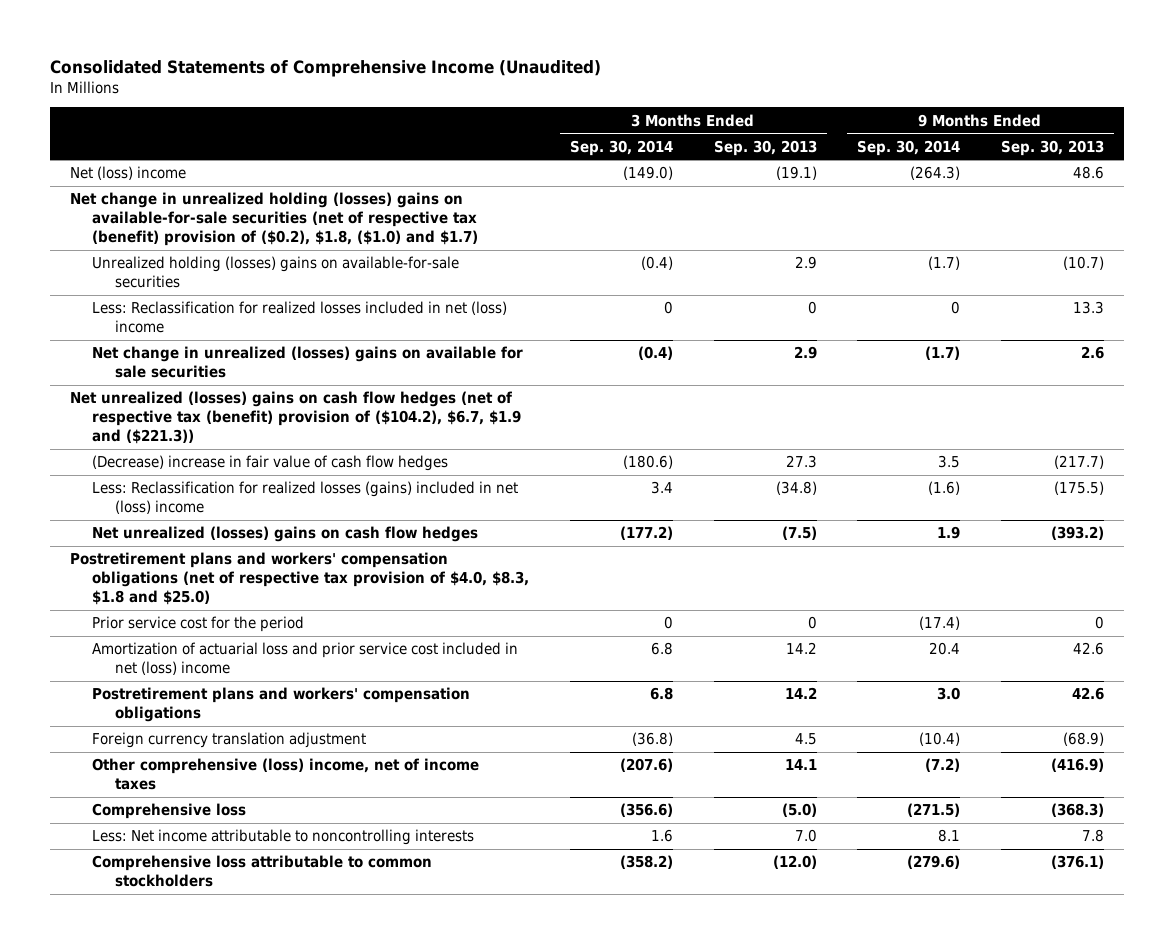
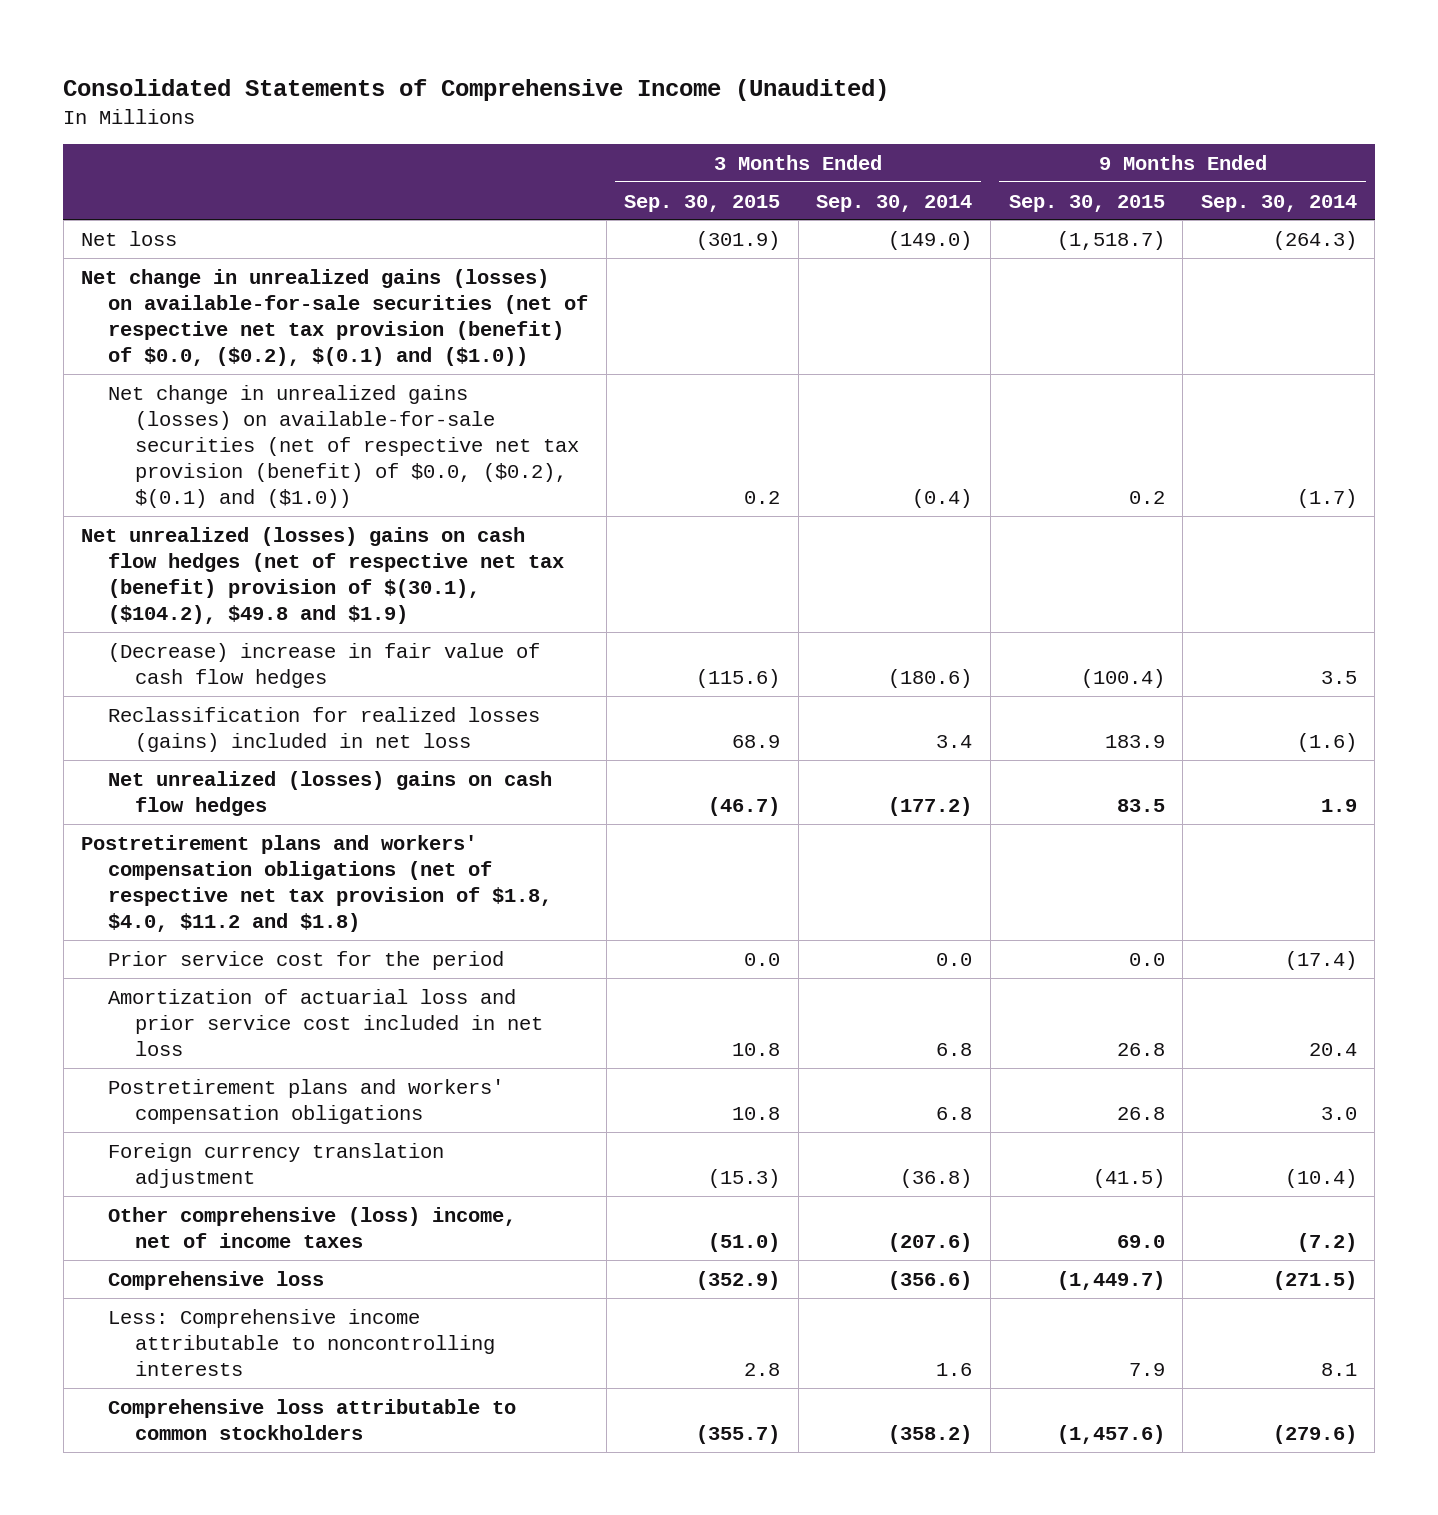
[713,139,817,156] Sep. 30, 2013 -> none
[1000,139,1104,156] Sep. 30, 2013 -> none
none -> [624,194,781,212] Sep. 30, 2015
none -> [1008,194,1165,212] Sep. 30, 2015
[92,256,460,289] Unrealized holding (losses) gains on available-for-sale securities -> none
[92,301,508,334] Less: Reclassification for realized losses included in net (loss) income -> none
[70,166,187,181] Net (loss) income -> [81,230,178,246] Net loss
[70,192,479,247] Net change in unrealized holding (losses) gains on available-for-sale securities (net of respective tax (benefit) provision of ($0.2), $1.8, ($1.0) and $1.7) -> [81,268,589,367] Net change in unrealized gains (losses) on available-for-sale securities (net of respective net tax provision (benefit) of $0.0, ($0.2), $(0.1) and ($1.0))
[92,346,524,379] Net change in unrealized (losses) gains on available for sale securities -> [108,384,580,509] Net change in unrealized gains (losses) on available-for-sale securities (net of respective net tax provision (benefit) of $0.0, ($0.2), $(0.1) and ($1.0))
[70,391,522,445] Net unrealized (losses) gains on cash flow hedges (net of respective tax (benefit) provision of ($104.2), $6.7, $1.9 and ($221.3)) -> [81,526,565,625] Net unrealized (losses) gains on cash flow hedges (net of respective net tax (benefit) provision of $(30.1), ($104.2), $49.8 and $1.9)
[92,481,519,515] Less: Reclassification for realized losses (gains) included in net (loss) income -> [108,706,541,752] Reclassification for realized losses (gains) included in net loss
[70,552,530,606] Postretirement plans and workers' compensation obligations (net of respective tax provision of $4.0, $8.3, $1.8 and $25.0) -> [81,834,553,933] Postretirement plans and workers' compensation obligations (net of respective net tax provision of $1.8, $4.0, $11.2 and $1.8)
[663,616,673,630] 0 -> [936,952,973,966] 0.0
[92,642,519,676] Amortization of actuarial loss and prior service cost included in net (loss) income -> [108,988,544,1056] Amortization of actuarial loss and prior service cost included in net loss
[92,829,475,846] Less: Net income attributable to noncontrolling interests -> [108,1308,496,1376] Less: Comprehensive income attributable to noncontrolling interests

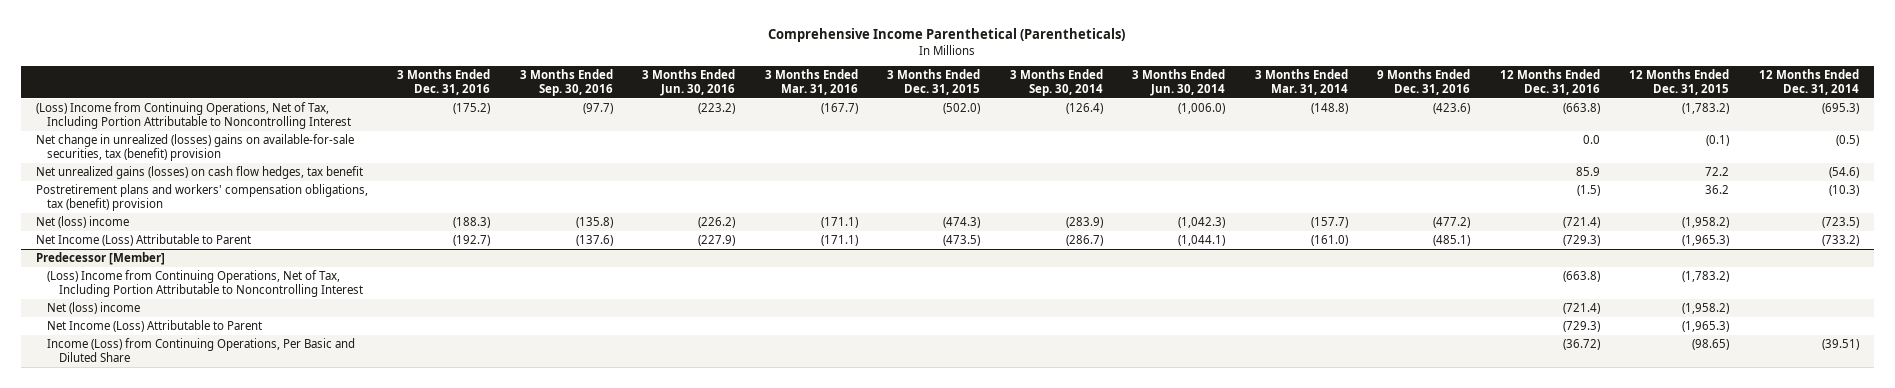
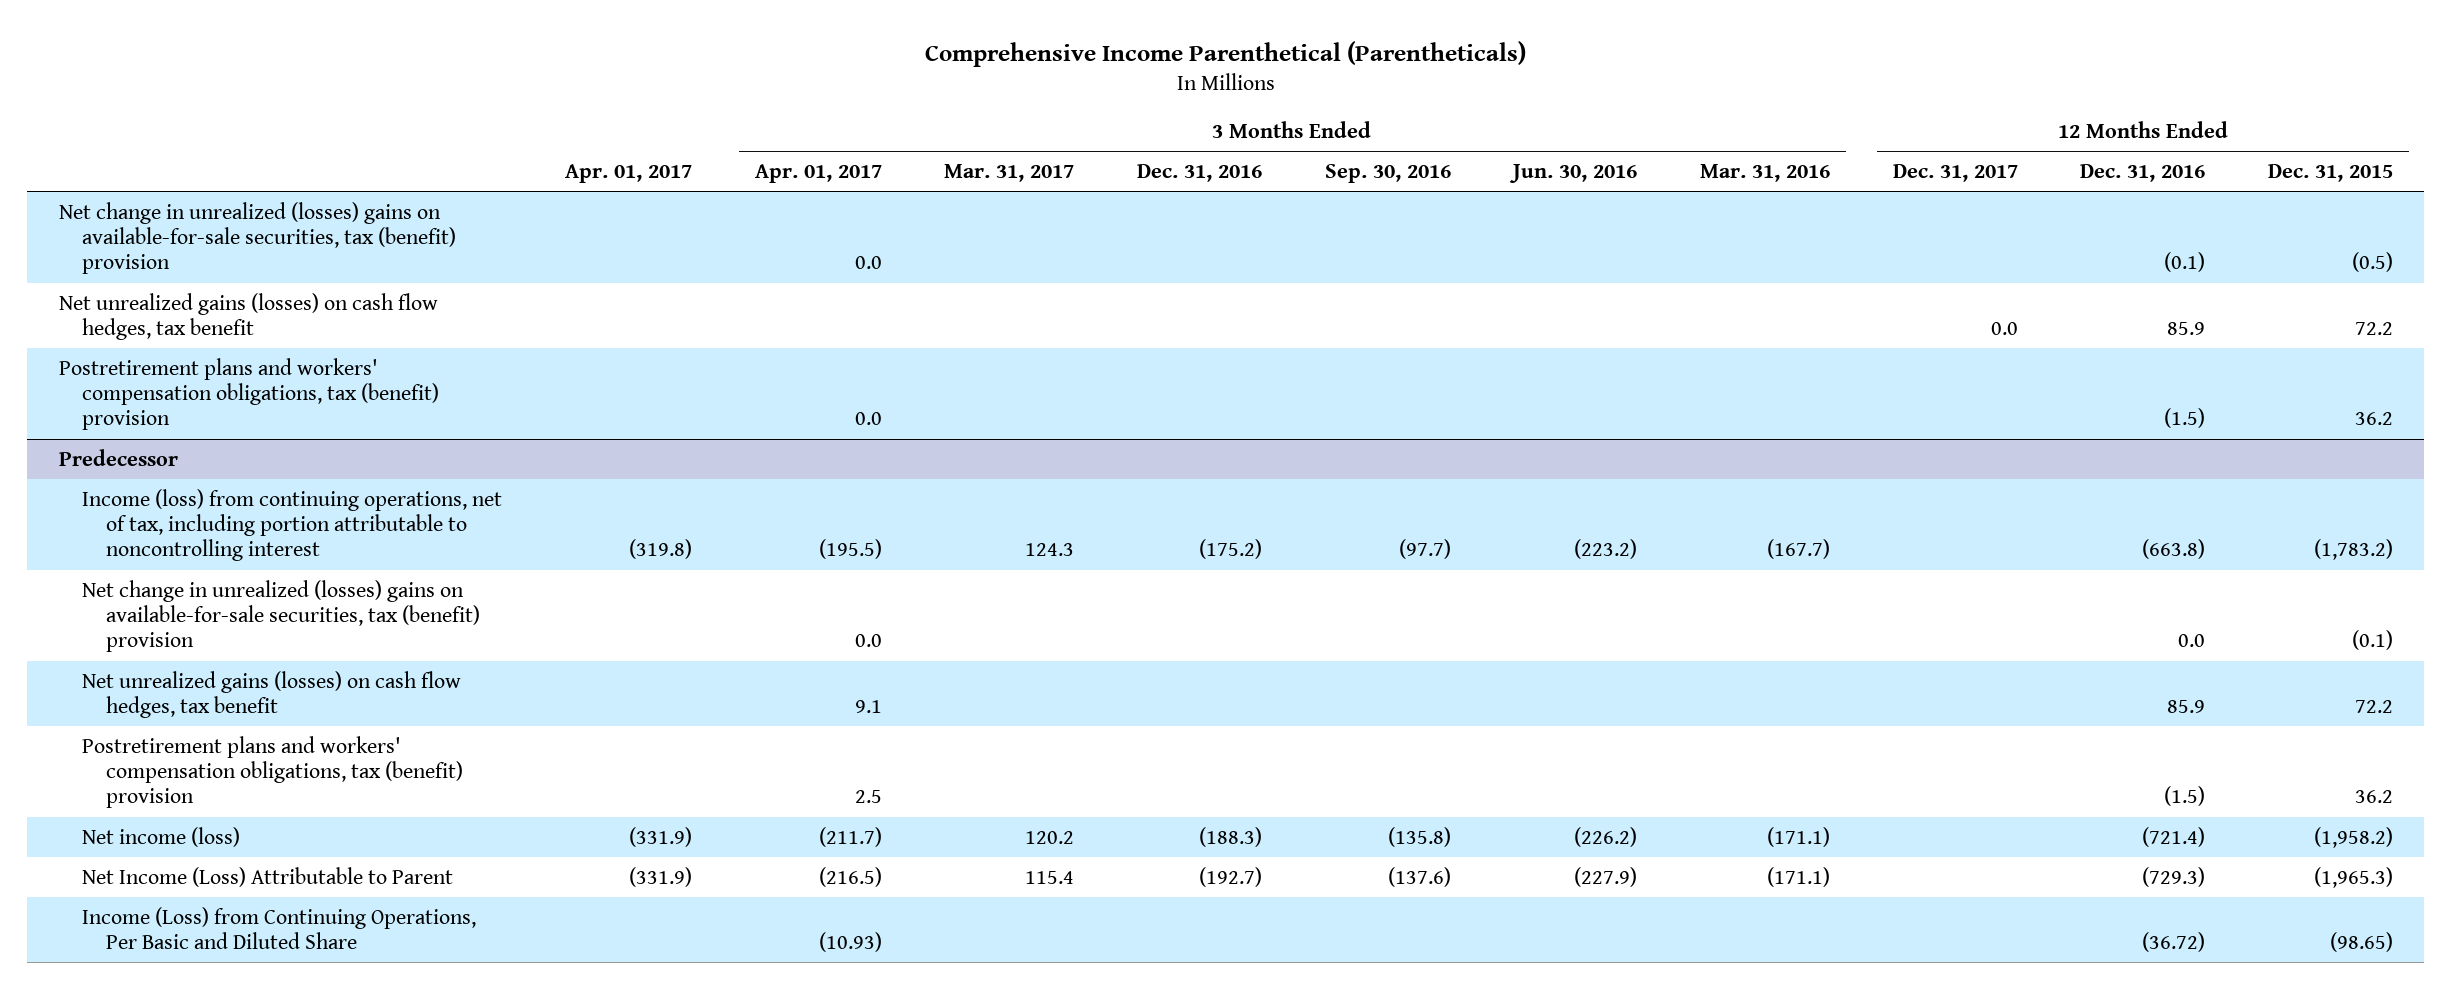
[887,69,981,95] 3 Months Ended Dec. 31, 2015 -> none
[1009,69,1103,96] 3 Months Ended Sep. 30, 2014 -> none
[1132,69,1226,96] 3 Months Ended Jun. 30, 2014 -> none
[1254,69,1348,95] 3 Months Ended Mar. 31, 2014 -> none
[1377,69,1471,95] 9 Months Ended Dec. 31, 2016 -> none
[1758,69,1859,95] 12 Months Ended Dec. 31, 2014 -> none
none -> [564,163,692,183] Apr. 01, 2017
none -> [754,163,882,183] Apr. 01, 2017
none -> [944,163,1075,182] Mar. 31, 2017
none -> [1892,163,2018,182] Dec. 31, 2017
none -> [58,201,457,275] Net change in unrealized (losses) gains on available-for-sale securities, tax (benefit) provision
none -> [58,292,438,340] Net unrealized gains (losses) on cash flow hedges, tax benefit
none -> [58,357,440,431] Postretirement plans and workers' compensation obligations, tax (benefit) provision
none -> [58,448,178,466] Predecessor
[35,102,352,129] (Loss) Income from Continuing Operations, Net of Tax, Including Portion Attributable to Noncontrolling Interest -> [82,488,503,562] Income (loss) from continuing operations, net of tax, including portion attributable to noncontrolling interest
[35,216,129,229] Net (loss) income -> [82,826,241,847] Net income (loss)
[35,252,165,266] Predecessor [Member] -> none
[47,270,363,297] (Loss) Income from Continuing Operations, Net of Tax, Including Portion Attributable to Noncontrolling Interest -> none
[47,302,141,315] Net (loss) income -> none
[47,320,263,333] Net Income (Loss) Attributable to Parent -> none

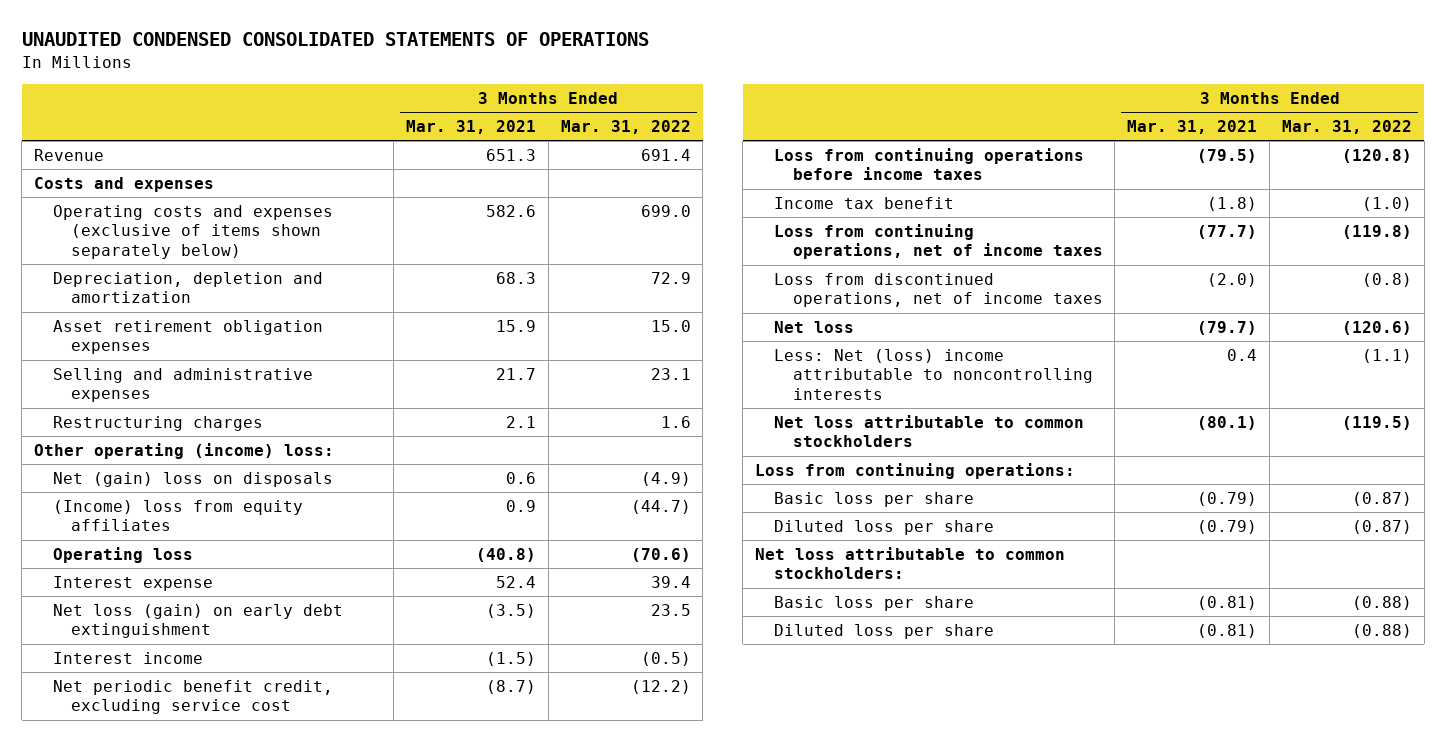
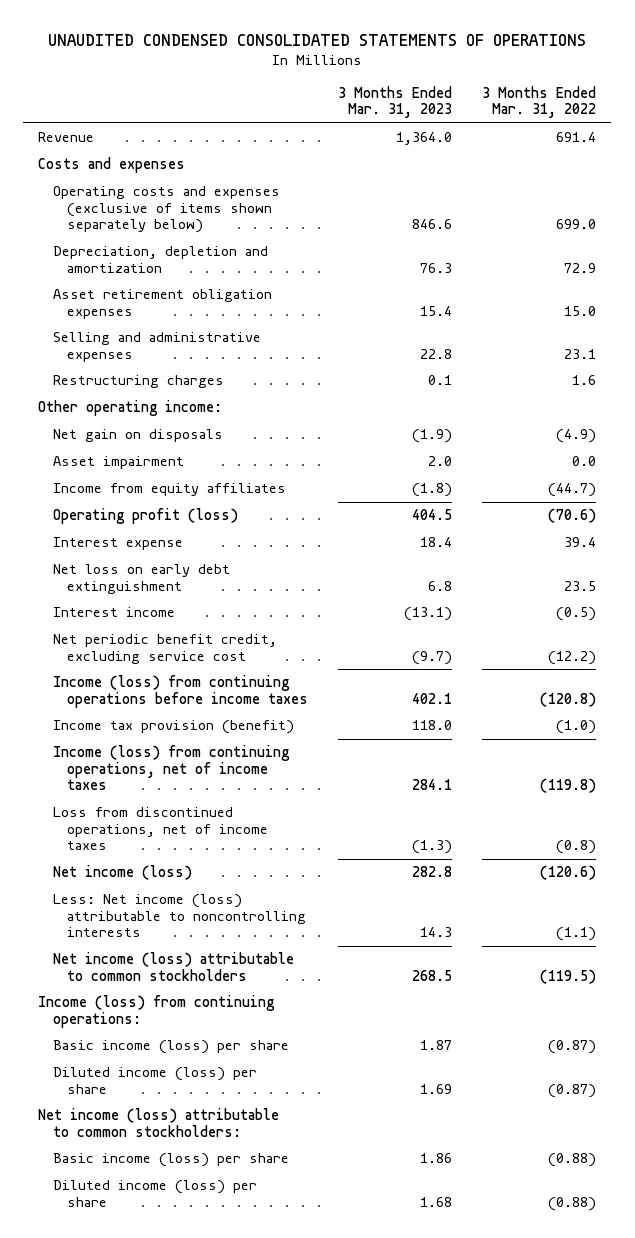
[405,120,536,135] Mar. 31, 2021 -> none
none -> [338,85,453,119] 3 Months Ended Mar. 31, 2023
[33,442,334,459] Other operating (income) loss: -> [38,400,223,417] Other operating income:
[52,471,333,487] Net (gain) loss on disposals -> [52,429,223,443] Net gain on disposals
none -> [52,456,184,470] Asset impairment
[52,499,303,532] (Income) loss from equity affiliates -> [52,483,286,497] Income from equity affiliates
[52,546,193,563] Operating loss -> [52,508,238,525] Operating profit (loss)
[52,603,343,639] Net loss (gain) on early debt extinguishment -> [52,564,230,594] Net loss on early debt extinguishment
[773,147,1084,181] Loss from continuing operations before income taxes -> [52,675,309,708] Income (loss) from continuing operations before income taxes
[773,196,954,209] Income tax benefit -> [52,720,294,735] Income tax provision (benefit)
[773,223,1103,260] Loss from continuing operations, net of income taxes -> [52,745,290,791] Income (loss) from continuing operations, net of income taxes
[773,320,854,333] Net loss -> [52,865,192,881] Net income (loss)
[773,348,1093,400] Less: Net (loss) income attributable to noncontrolling interests -> [52,894,307,938] Less: Net income (loss) attributable to noncontrolling interests
[773,414,1084,448] Net loss attributable to common stockholders -> [52,952,294,981] Net income (loss) attributable to common stockholders
[755,462,1076,479] Loss from continuing operations: -> [38,995,276,1028] Income (loss) from continuing operations:
[773,491,974,507] Basic loss per share -> [52,1040,289,1055] Basic income (loss) per share
[773,519,994,535] Diluted loss per share -> [52,1067,257,1094] Diluted income (loss) per share
[755,546,1066,580] Net loss attributable to common stockholders: -> [38,1108,280,1137] Net income (loss) attributable to common stockholders:
[773,595,974,611] Basic loss per share -> [52,1153,289,1168] Basic income (loss) per share
[773,623,994,639] Diluted loss per share -> [52,1180,257,1207] Diluted income (loss) per share

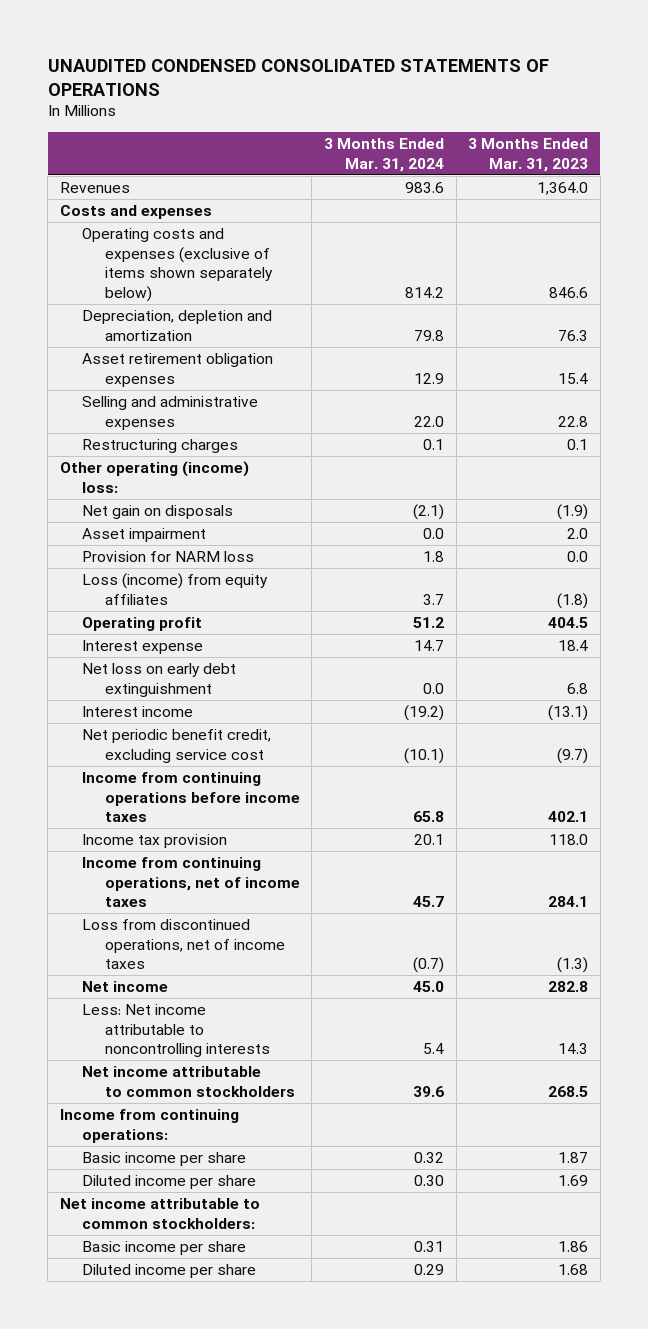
[482,85,597,119] 3 Months Ended Mar. 31, 2022 -> none
none -> [324,138,445,172] 3 Months Ended Mar. 31, 2024
[38,132,95,143] Revenue -> [59,182,130,194] Revenues
[38,400,223,417] Other operating income: -> [59,461,249,493] Other operating (income) loss:
none -> [82,551,255,563] Provision for NARM loss
[52,483,286,497] Income from equity affiliates -> [82,573,269,605] Loss (income) from equity affiliates
[52,508,238,525] Operating profit (loss) -> [82,617,203,632] Operating profit
[52,675,309,708] Income (loss) from continuing operations before income taxes -> [82,772,300,823] Income from continuing operations before income taxes
[52,720,294,735] Income tax provision (benefit) -> [82,834,228,849] Income tax provision
[52,745,290,791] Income (loss) from continuing operations, net of income taxes -> [82,857,300,908] Income from continuing operations, net of income taxes
[52,865,192,881] Net income (loss) -> [82,981,169,993] Net income
[52,894,307,938] Less: Net income (loss) attributable to noncontrolling interests -> [82,1004,270,1058] Less: Net income attributable to noncontrolling interests
[52,952,294,981] Net income (loss) attributable to common stockholders -> [82,1066,295,1097] Net income attributable to common stockholders
[38,995,276,1028] Income (loss) from continuing operations: -> [59,1109,239,1143] Income from continuing operations:
[52,1040,289,1055] Basic income (loss) per share -> [82,1152,247,1167] Basic income per share
[52,1067,257,1094] Diluted income (loss) per share -> [82,1175,257,1190] Diluted income per share
[38,1108,280,1137] Net income (loss) attributable to common stockholders: -> [59,1198,260,1229] Net income attributable to common stockholders:
[52,1153,289,1168] Basic income (loss) per share -> [82,1241,247,1256] Basic income per share
[52,1180,257,1207] Diluted income (loss) per share -> [82,1264,257,1279] Diluted income per share

